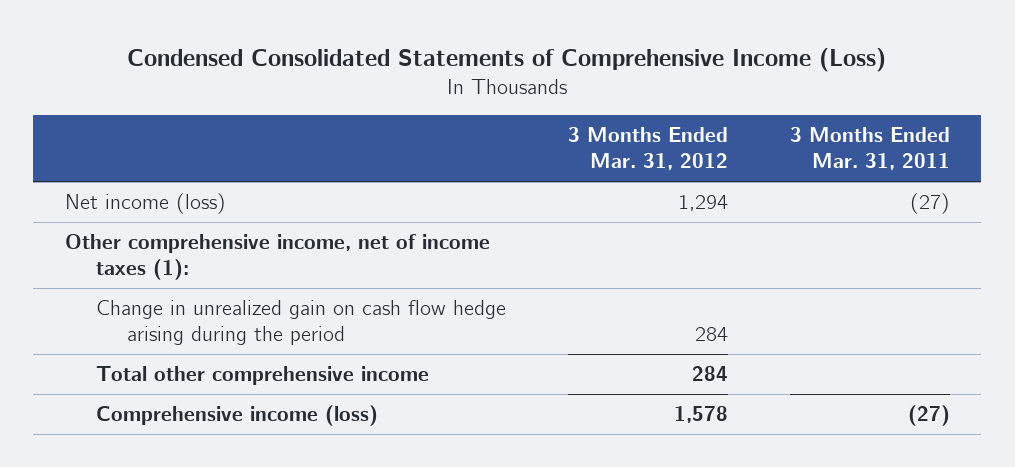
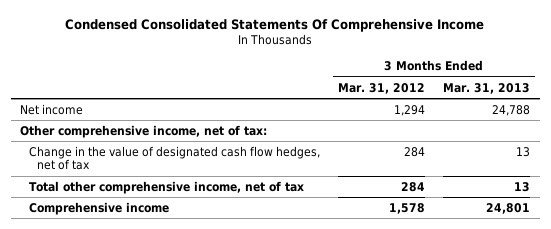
[127,47,887,72] Condensed Consolidated Statements of Comprehensive Income (Loss) -> [65,18,485,32] Condensed Consolidated Statements Of Comprehensive Income
[790,127,951,171] 3 Months Ended Mar. 31, 2011 -> none
none -> [443,82,531,94] Mar. 31, 2013
[64,193,226,215] Net income (loss) -> [20,103,84,115] Net income
[64,234,490,281] Other comprehensive income, net of income taxes (1): -> [20,124,268,138] Other comprehensive income, net of tax:
[95,300,506,346] Change in unrealized gain on cash flow hedge arising during the period -> [28,145,320,171] Change in the value of designated cash flow hedges, net of tax
[95,366,429,386] Total other comprehensive income -> [28,180,304,194] Total other comprehensive income, net of tax
[95,405,378,427] Comprehensive income (loss) -> [28,201,169,215] Comprehensive income

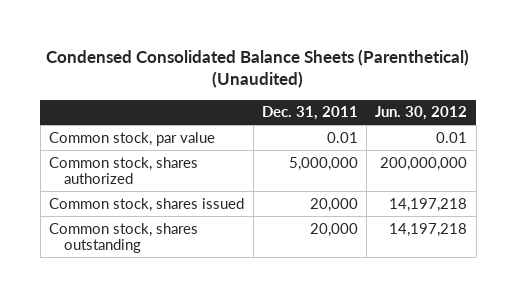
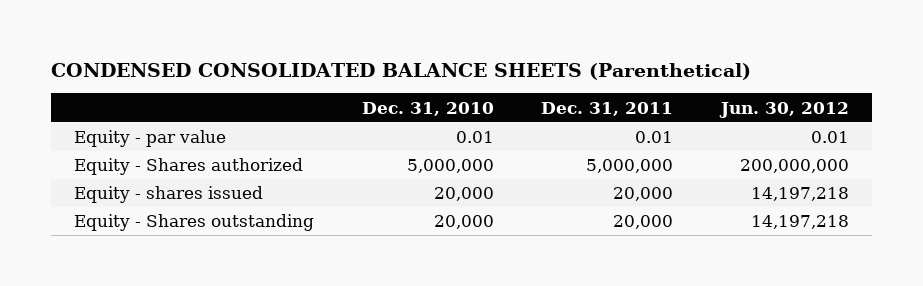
[46,48,470,89] Condensed Consolidated Balance Sheets (Parenthetical) (Unaudited) -> [50,62,751,80] CONDENSED CONSOLIDATED BALANCE SHEETS (Parenthetical)
none -> [361,101,494,116] Dec. 31, 2010
[49,131,216,146] Common stock, par value -> [74,130,227,148] Equity - par value
[49,156,199,185] Common stock, shares authorized -> [74,158,304,176] Equity - Shares authorized
[49,197,245,212] Common stock, shares issued -> [74,186,264,204] Equity - shares issued
[49,222,199,254] Common stock, shares outstanding -> [74,214,315,232] Equity - Shares outstanding

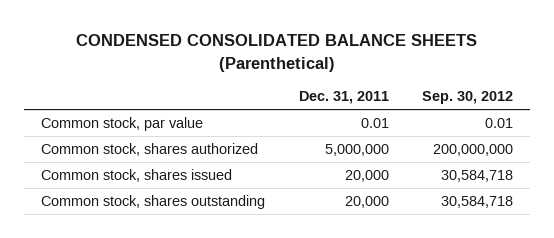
[361,101,494,116] Dec. 31, 2010 -> none
[718,101,849,118] Jun. 30, 2012 -> none
none -> [422,90,514,104] Sep. 30, 2012
[74,130,227,148] Equity - par value -> [40,117,203,132] Common stock, par value
[74,158,304,176] Equity - Shares authorized -> [40,143,258,157] Common stock, shares authorized
[74,186,264,204] Equity - shares issued -> [40,169,232,183] Common stock, shares issued
[74,214,315,232] Equity - Shares outstanding -> [40,195,265,210] Common stock, shares outstanding

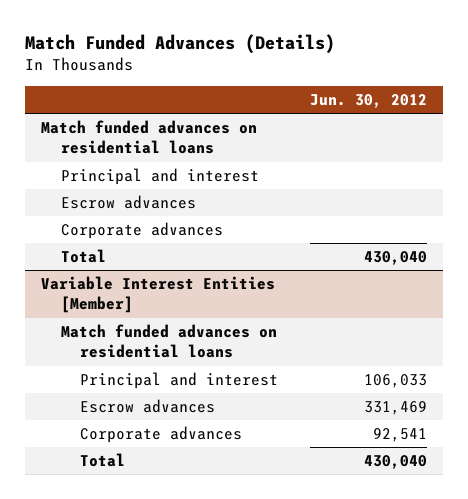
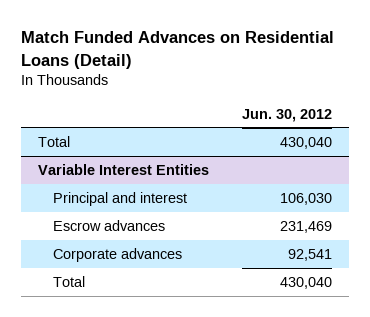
[25,34,336,55] Match Funded Advances (Details) -> [20,31,334,69] Match Funded Advances on Residential Loans (Detail)
[41,120,258,155] Match funded advances on residential loans -> none
[60,168,259,186] Principal and interest -> none
[60,195,196,210] Escrow advances -> none
[60,222,223,240] Corporate advances -> none
[60,324,277,359] Match funded advances on residential loans -> none
[41,276,276,314] Variable Interest Entities [Member] -> [37,163,209,175] Variable Interest Entities
[363,374,427,389] 106,033 -> [280,192,333,205] 106,030
[363,401,427,416] 331,469 -> [280,220,333,233] 231,469

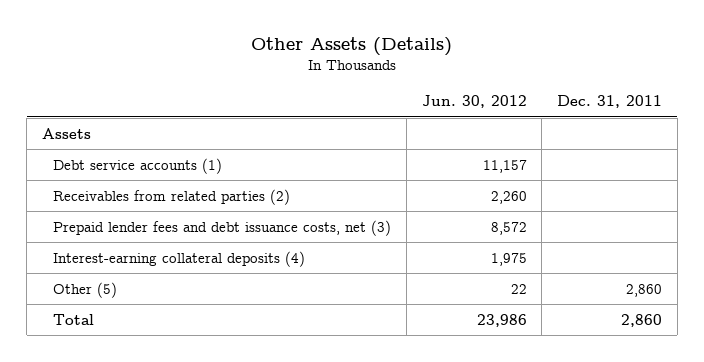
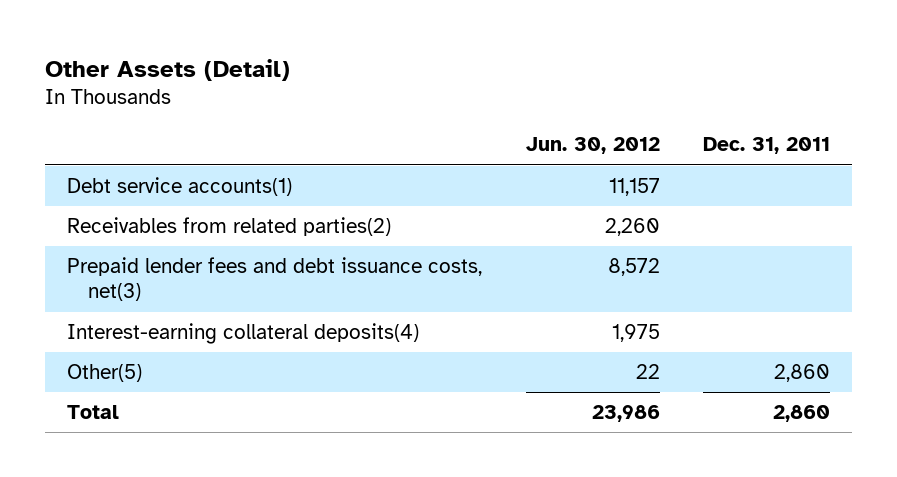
[251,37,453,57] Other Assets (Details) -> [44,58,290,81] Other Assets (Detail)
[41,127,91,139] Assets -> none
[53,157,223,174] Debt service accounts (1) -> [66,177,292,197] Debt service accounts(1)
[53,188,291,205] Receivables from related parties (2) -> [66,217,391,237] Receivables from related parties(2)
[53,219,392,236] Prepaid lender fees and debt issuance costs, net (3) -> [66,257,482,302] Prepaid lender fees and debt issuance costs, net(3)
[53,250,306,267] Interest-earning collateral deposits (4) -> [66,323,419,345] Interest-earning collateral deposits(4)
[53,281,118,298] Other (5) -> [66,364,142,383] Other(5)

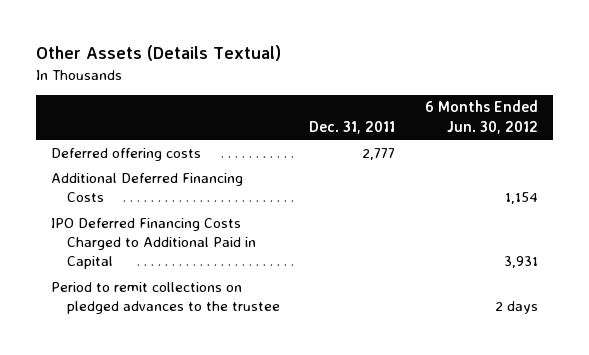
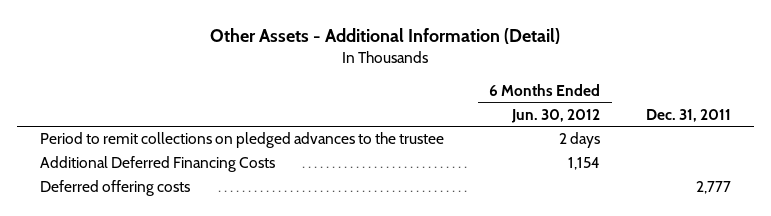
[36,45,282,62] Other Assets (Details Textual) -> [210,27,561,44] Other Assets - Additional Information (Detail)
[50,217,256,270] IPO Deferred Financing Costs Charged to Additional Paid in Capital -> none
[50,172,243,203] Additional Deferred Financing Costs -> [40,156,276,173] Additional Deferred Financing Costs
[50,147,201,161] Deferred offering costs -> [40,180,191,197] Deferred offering costs

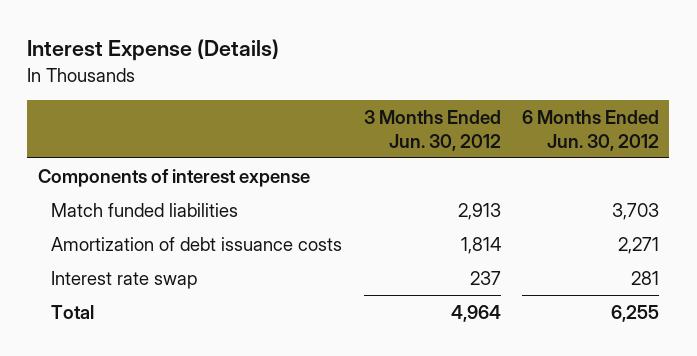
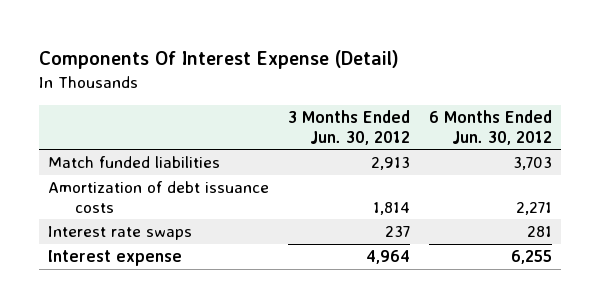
[27,39,280,62] Interest Expense (Details) -> [39,50,400,70] Components Of Interest Expense (Detail)
[38,168,311,187] Components of interest expense -> none
[51,270,198,289] Interest rate swap -> [48,226,193,241] Interest rate swaps
[51,304,95,319] Total -> [48,250,183,267] Interest expense

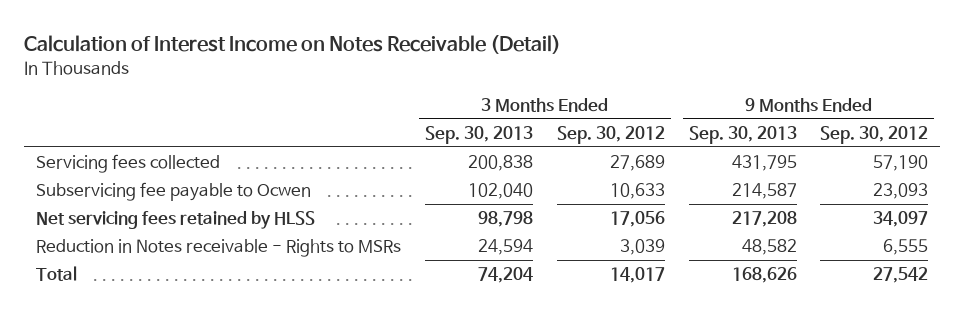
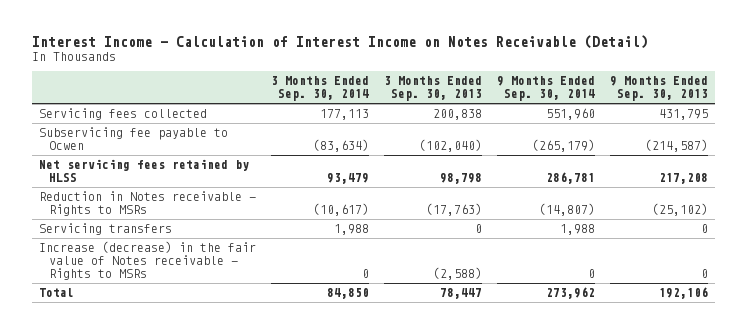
[24,34,562,54] Calculation of Interest Income on Notes Receivable (Detail) -> [31,35,648,50] Interest Income - Calculation of Interest Income on Notes Receivable (Detail)
[556,125,665,144] Sep. 30, 2012 -> none
[820,125,929,144] Sep. 30, 2012 -> none
none -> [271,76,370,102] 3 Months Ended Sep. 30, 2014
none -> [497,76,596,102] 9 Months Ended Sep. 30, 2014
[467,183,533,200] 102,040 -> [419,139,483,153] (102,040)
[731,183,797,200] 214,587 -> [644,139,708,153] (214,587)
[477,239,533,256] 24,594 -> [426,203,483,217] (17,763)
[741,239,797,256] 48,582 -> [651,203,708,217] (25,102)
none -> [39,223,173,236] Servicing transfers
none -> [39,241,257,281] Increase (decrease) in the fair value of Notes receivable - Rights to MSRs
[477,267,533,284] 74,204 -> [440,288,483,300] 78,447
[731,267,797,284] 168,626 -> [658,287,708,300] 192,106

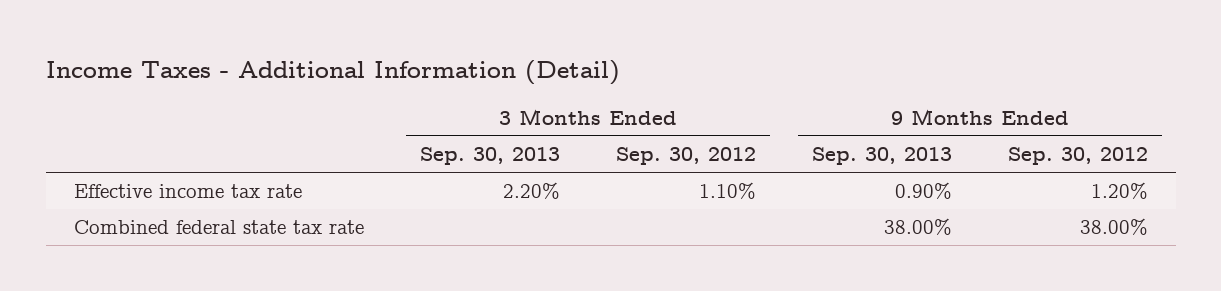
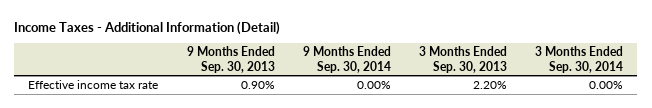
[615,147,756,166] Sep. 30, 2012 -> none
[1007,147,1148,166] Sep. 30, 2012 -> none
none -> [302,46,391,73] 9 Months Ended Sep. 30, 2014
none -> [535,46,624,73] 3 Months Ended Sep. 30, 2014
[73,220,364,235] Combined federal state tax rate -> none

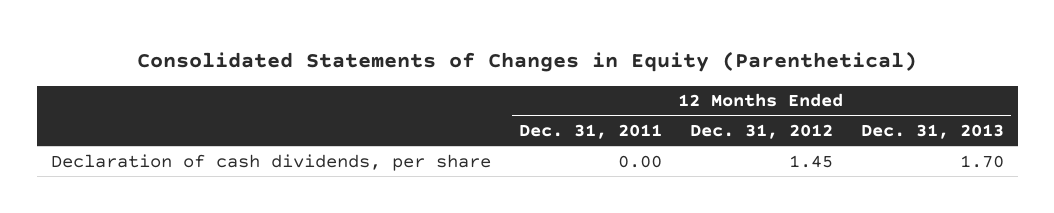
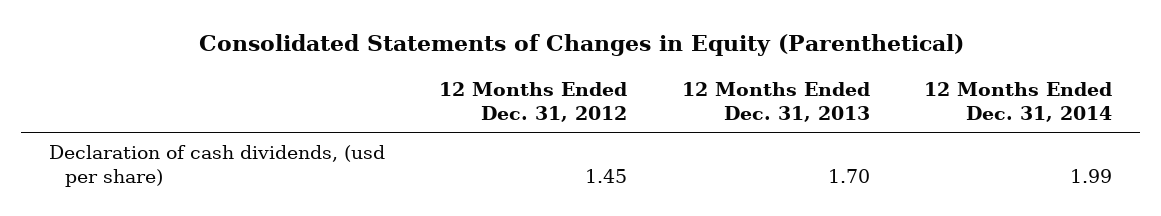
[518,124,662,140] Dec. 31, 2011 -> none
none -> [924,81,1113,123] 12 Months Ended Dec. 31, 2014
[50,153,491,171] Declaration of cash dividends, per share -> [48,144,385,188] Declaration of cash dividends, (usd per share)

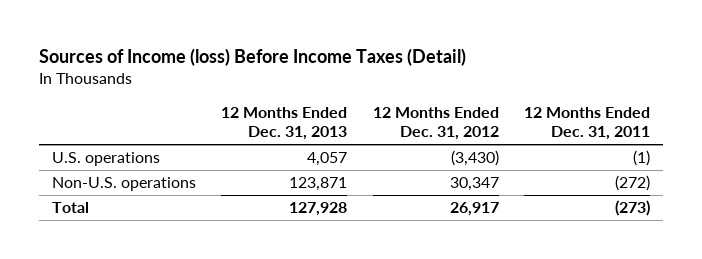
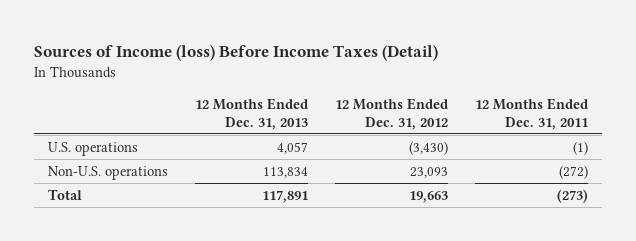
[289,176,348,191] 123,871 -> [263,166,309,178] 113,834
[449,176,499,191] 30,347 -> [410,166,449,178] 23,093
[289,201,348,216] 127,928 -> [262,189,309,203] 117,891
[449,201,499,216] 26,917 -> [409,190,449,203] 19,663

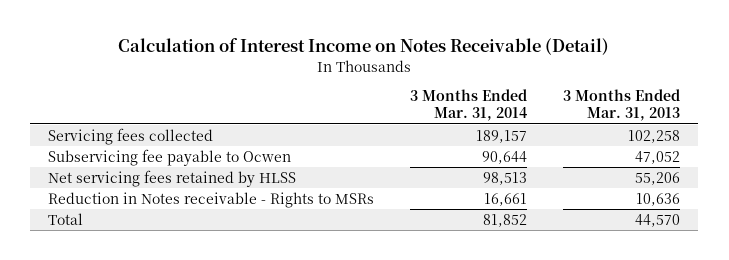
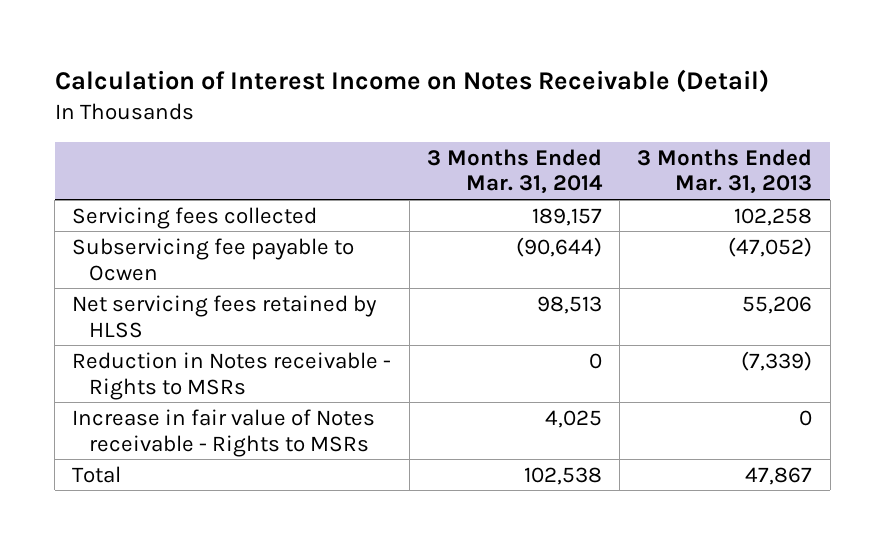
[482,150,528,164] 90,644 -> [515,236,602,257] (90,644)
[635,150,681,164] 47,052 -> [728,236,813,257] (47,052)
[484,192,528,206] 16,661 -> [588,352,602,369] 0
[636,192,681,206] 10,636 -> [741,350,813,371] (7,339)
none -> [72,408,376,457] Increase in fair value of Notes receivable - Rights to MSRs
[483,213,528,227] 81,852 -> [523,466,602,485] 102,538
[635,213,681,227] 44,570 -> [745,466,813,485] 47,867

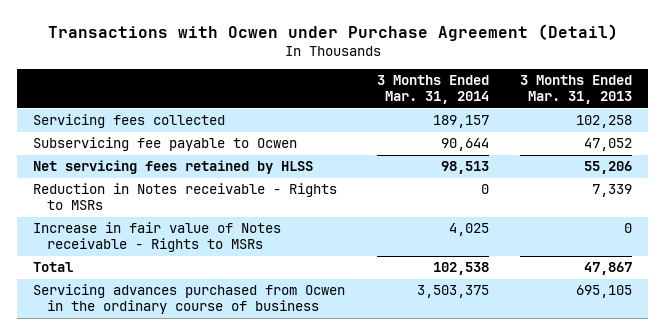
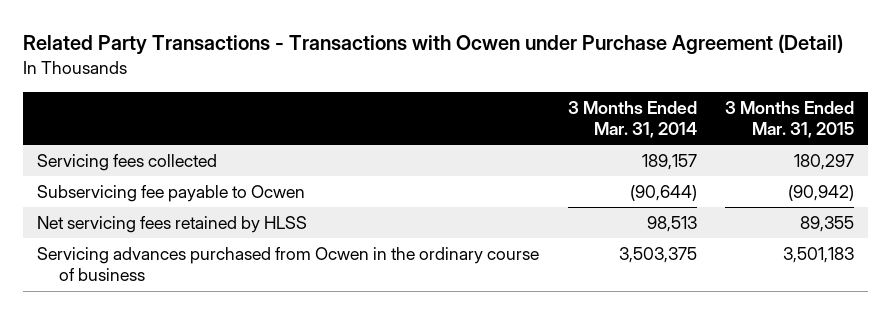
[47,23,618,41] Transactions with Ocwen under Purchase Agreement (Detail) -> [23,34,844,56] Related Party Transactions - Transactions with Ocwen under Purchase Agreement (Detail)
[520,75,633,105] 3 Months Ended Mar. 31, 2013 -> none
none -> [724,100,854,138] 3 Months Ended Mar. 31, 2015
[440,138,489,152] 90,644 -> [629,185,697,202] (90,644)
[32,183,337,211] Reduction in Notes receivable - Rights to MSRs -> none
[32,222,281,253] Increase in fair value of Notes receivable - Rights to MSRs -> none
[32,262,73,273] Total -> none

